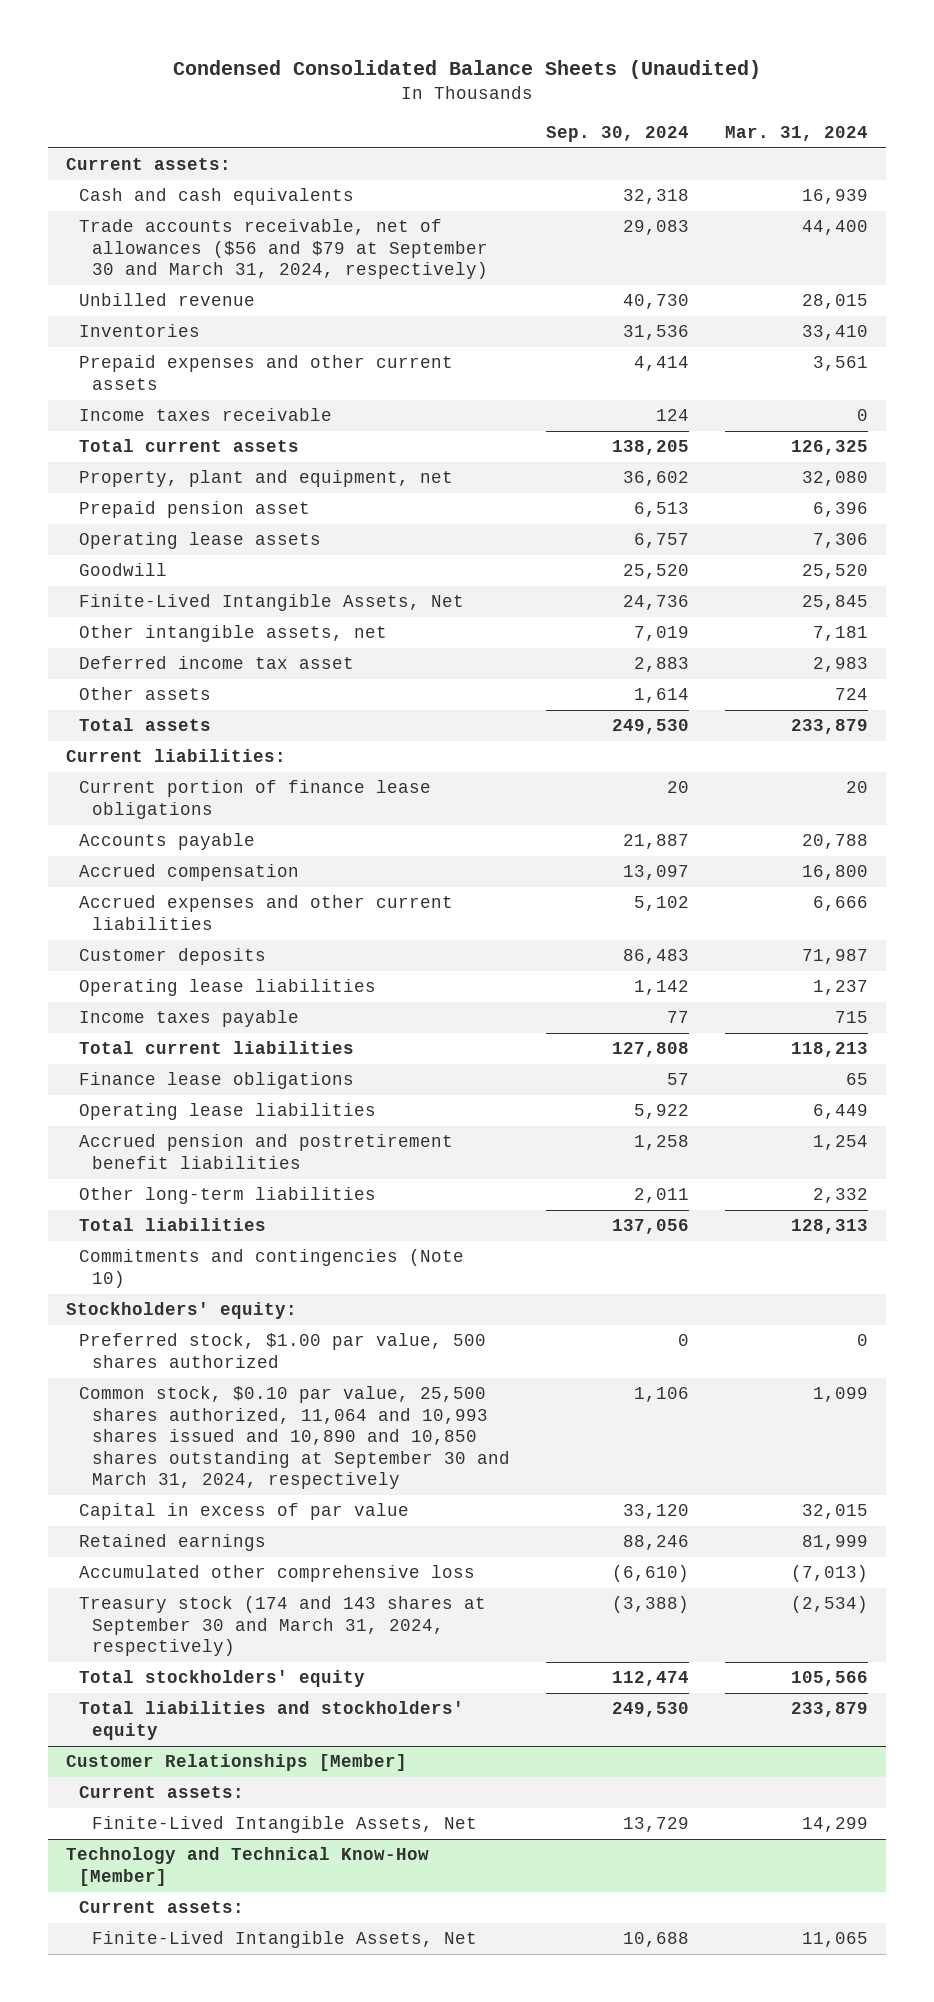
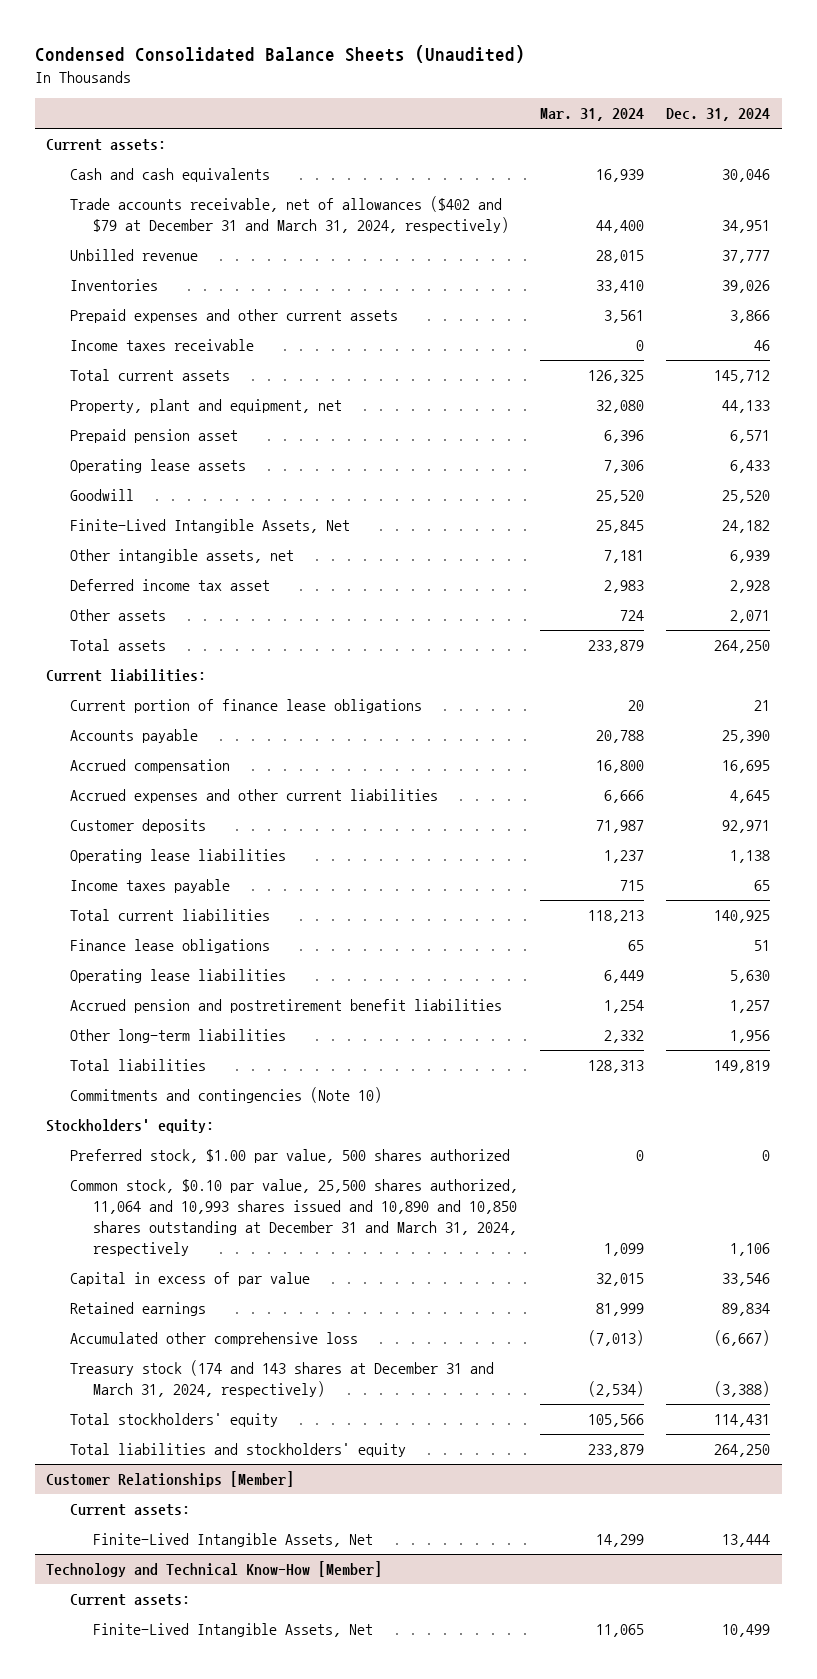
[545,126,689,143] Sep. 30, 2024 -> none
none -> [666,108,771,122] Dec. 31, 2024
[79,219,489,280] Trade accounts receivable, net of allowances ($56 and $79 at September 30 and March 31, 2024, respectively) -> [69,196,510,234] Trade accounts receivable, net of allowances ($402 and $79 at December 31 and March 31, 2024, respectively)
[79,1386,511,1490] Common stock, $0.10 par value, 25,500 shares authorized, 11,064 and 10,993 shares issued and 10,890 and 10,850 shares outstanding at September 30 and March 31, 2024, respectively -> [69,1179,518,1256] Common stock, $0.10 par value, 25,500 shares authorized, 11,064 and 10,993 shares issued and 10,890 and 10,850 shares outstanding at December 31 and March 31, 2024, respectively
[79,1596,487,1657] Treasury stock (174 and 143 shares at September 30 and March 31, 2024, respectively) -> [69,1360,494,1398] Treasury stock (174 and 143 shares at December 31 and March 31, 2024, respectively)

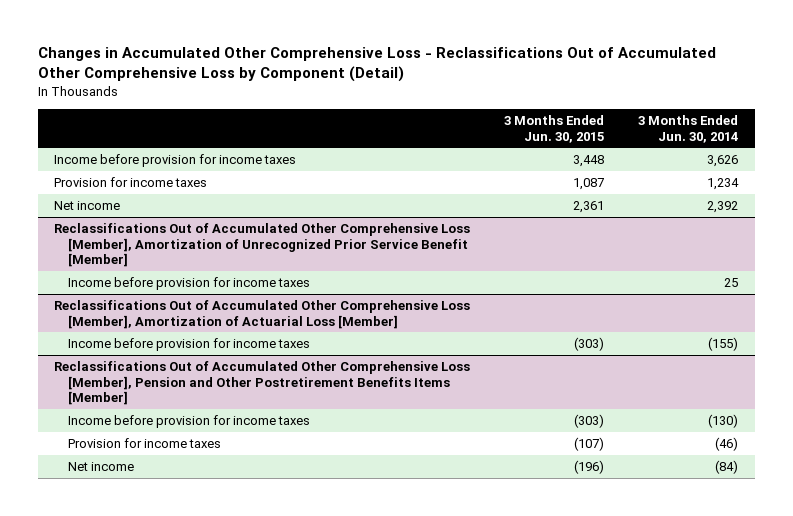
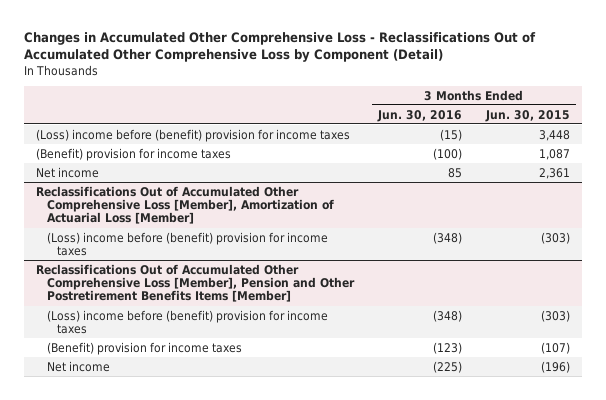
[638,115,739,143] 3 Months Ended Jun. 30, 2014 -> none
none -> [376,109,462,122] Jun. 30, 2016
[54,153,297,167] Income before provision for income taxes -> [36,128,351,142] (Loss) income before (benefit) provision for income taxes
[54,176,208,187] Provision for income taxes -> [36,147,232,161] (Benefit) provision for income taxes
[54,222,471,268] Reclassifications Out of Accumulated Other Comprehensive Loss [Member], Amortization of Unrecognized Prior Service Benefit [Member] -> none
[68,276,311,290] Income before provision for income taxes -> none
[68,337,311,351] Income before provision for income taxes -> [46,231,328,256] (Loss) income before (benefit) provision for income taxes
[68,414,311,428] Income before provision for income taxes -> [46,309,328,334] (Loss) income before (benefit) provision for income taxes
[68,437,222,448] Provision for income taxes -> [46,341,242,355] (Benefit) provision for income taxes

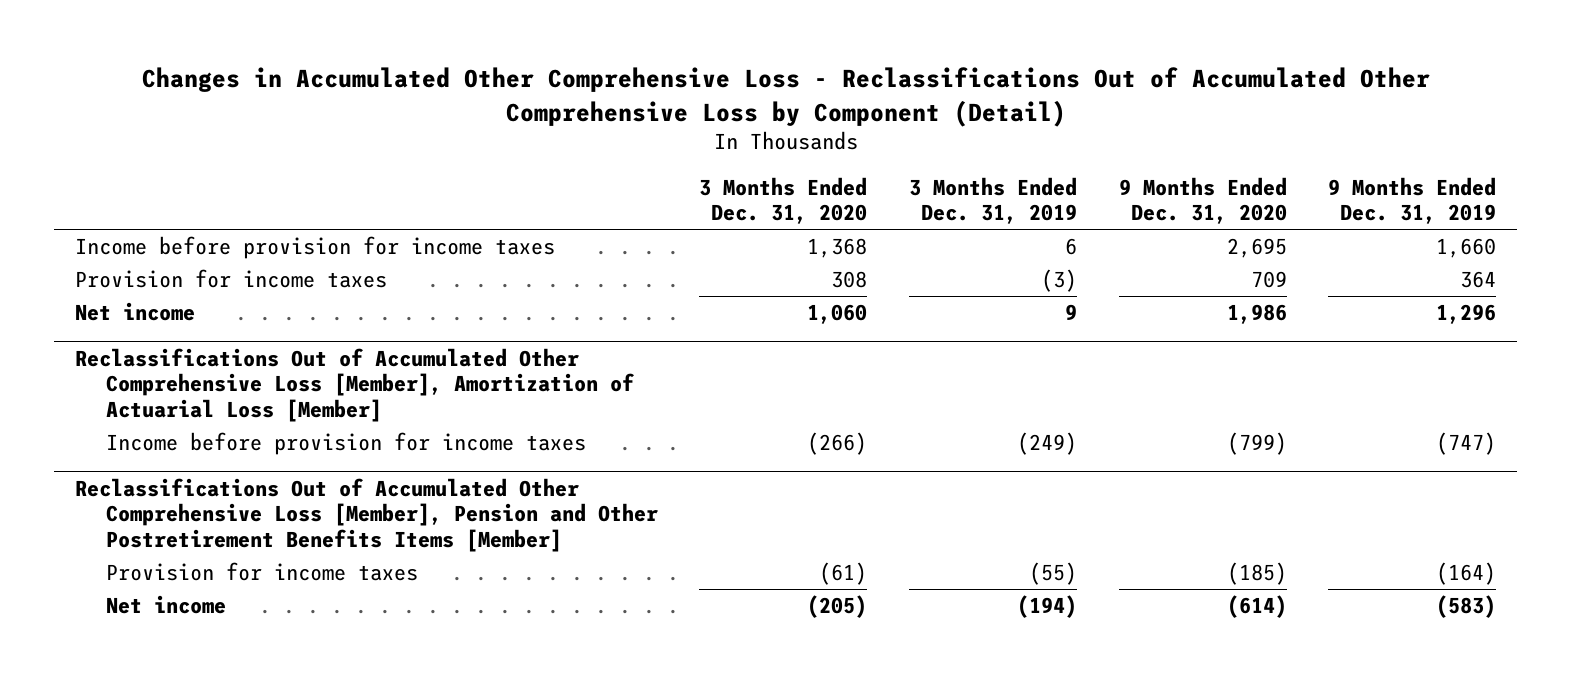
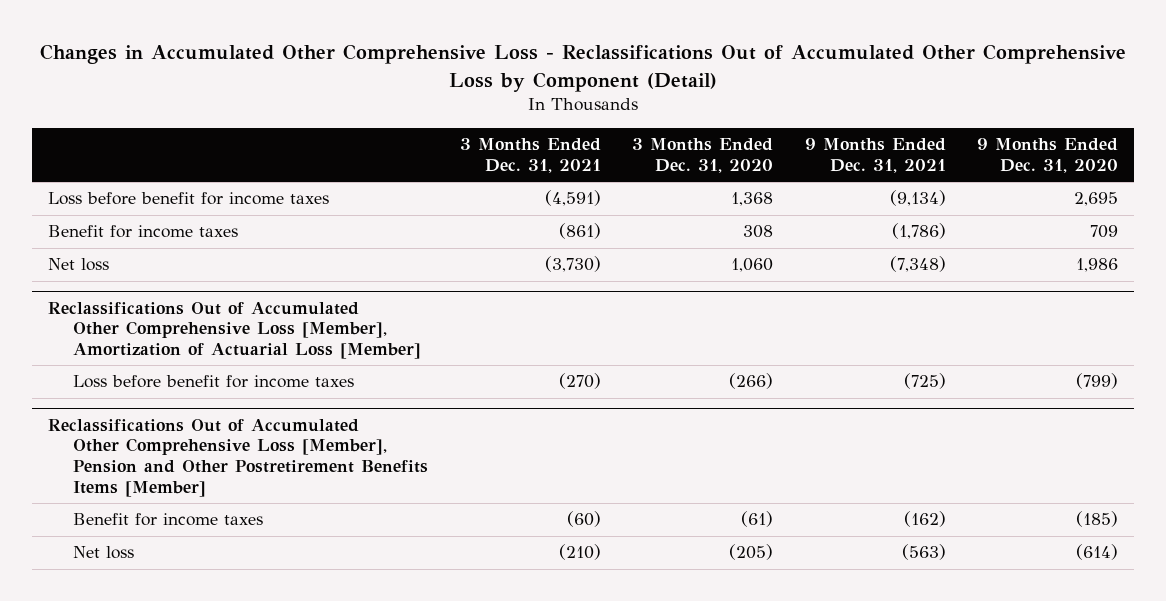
[909,176,1078,225] 3 Months Ended Dec. 31, 2019 -> none
[1328,176,1497,225] 9 Months Ended Dec. 31, 2019 -> none
none -> [459,138,601,173] 3 Months Ended Dec. 31, 2021
none -> [804,138,946,173] 9 Months Ended Dec. 31, 2021
[74,235,555,259] Income before provision for income taxes -> [48,192,330,206] Loss before benefit for income taxes
[74,268,387,288] Provision for income taxes -> [48,225,239,239] Benefit for income taxes
[74,301,195,321] Net income -> [48,258,110,272] Net loss
[105,431,586,455] Income before provision for income taxes -> [73,375,355,389] Loss before benefit for income taxes
[105,561,418,581] Provision for income taxes -> [73,513,264,527] Benefit for income taxes
[105,594,226,614] Net income -> [73,546,135,560] Net loss

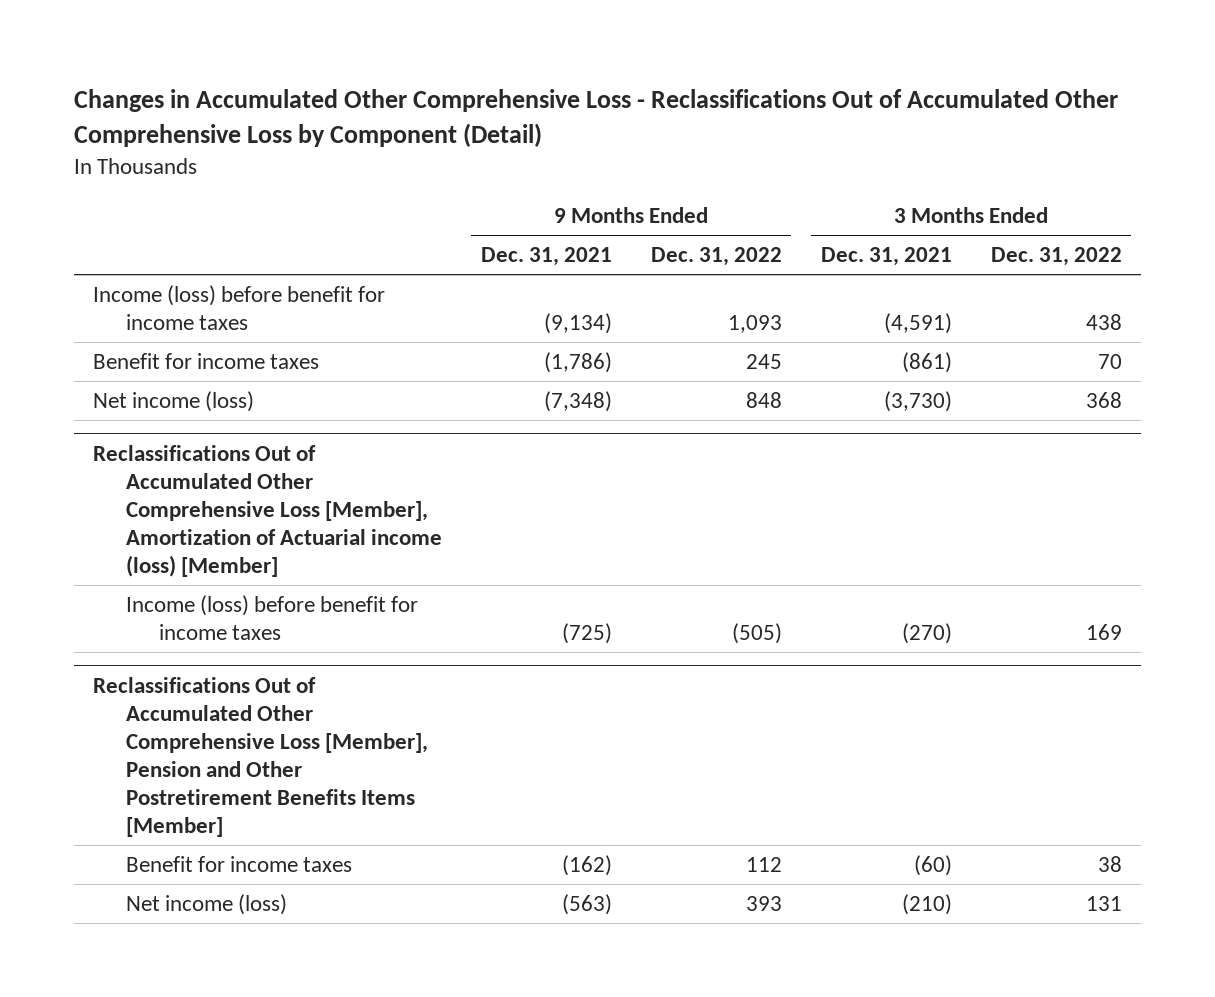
[632,138,774,173] 3 Months Ended Dec. 31, 2020 -> none
[976,138,1118,173] 9 Months Ended Dec. 31, 2020 -> none
none -> [650,246,782,266] Dec. 31, 2022
none -> [990,246,1122,266] Dec. 31, 2022
[48,192,330,206] Loss before benefit for income taxes -> [93,284,386,330] Income (loss) before benefit for income taxes
[48,258,110,272] Net loss -> [93,390,255,412] Net income (loss)
[48,301,422,360] Reclassifications Out of Accumulated Other Comprehensive Loss [Member], Amortization of Actuarial Loss [Member] -> [93,444,442,577] Reclassifications Out of Accumulated Other Comprehensive Loss [Member], Amortization of Actuarial income (loss) [Member]
[73,375,355,389] Loss before benefit for income taxes -> [125,594,418,640] Income (loss) before benefit for income taxes
[73,546,135,560] Net loss -> [125,893,287,915] Net income (loss)

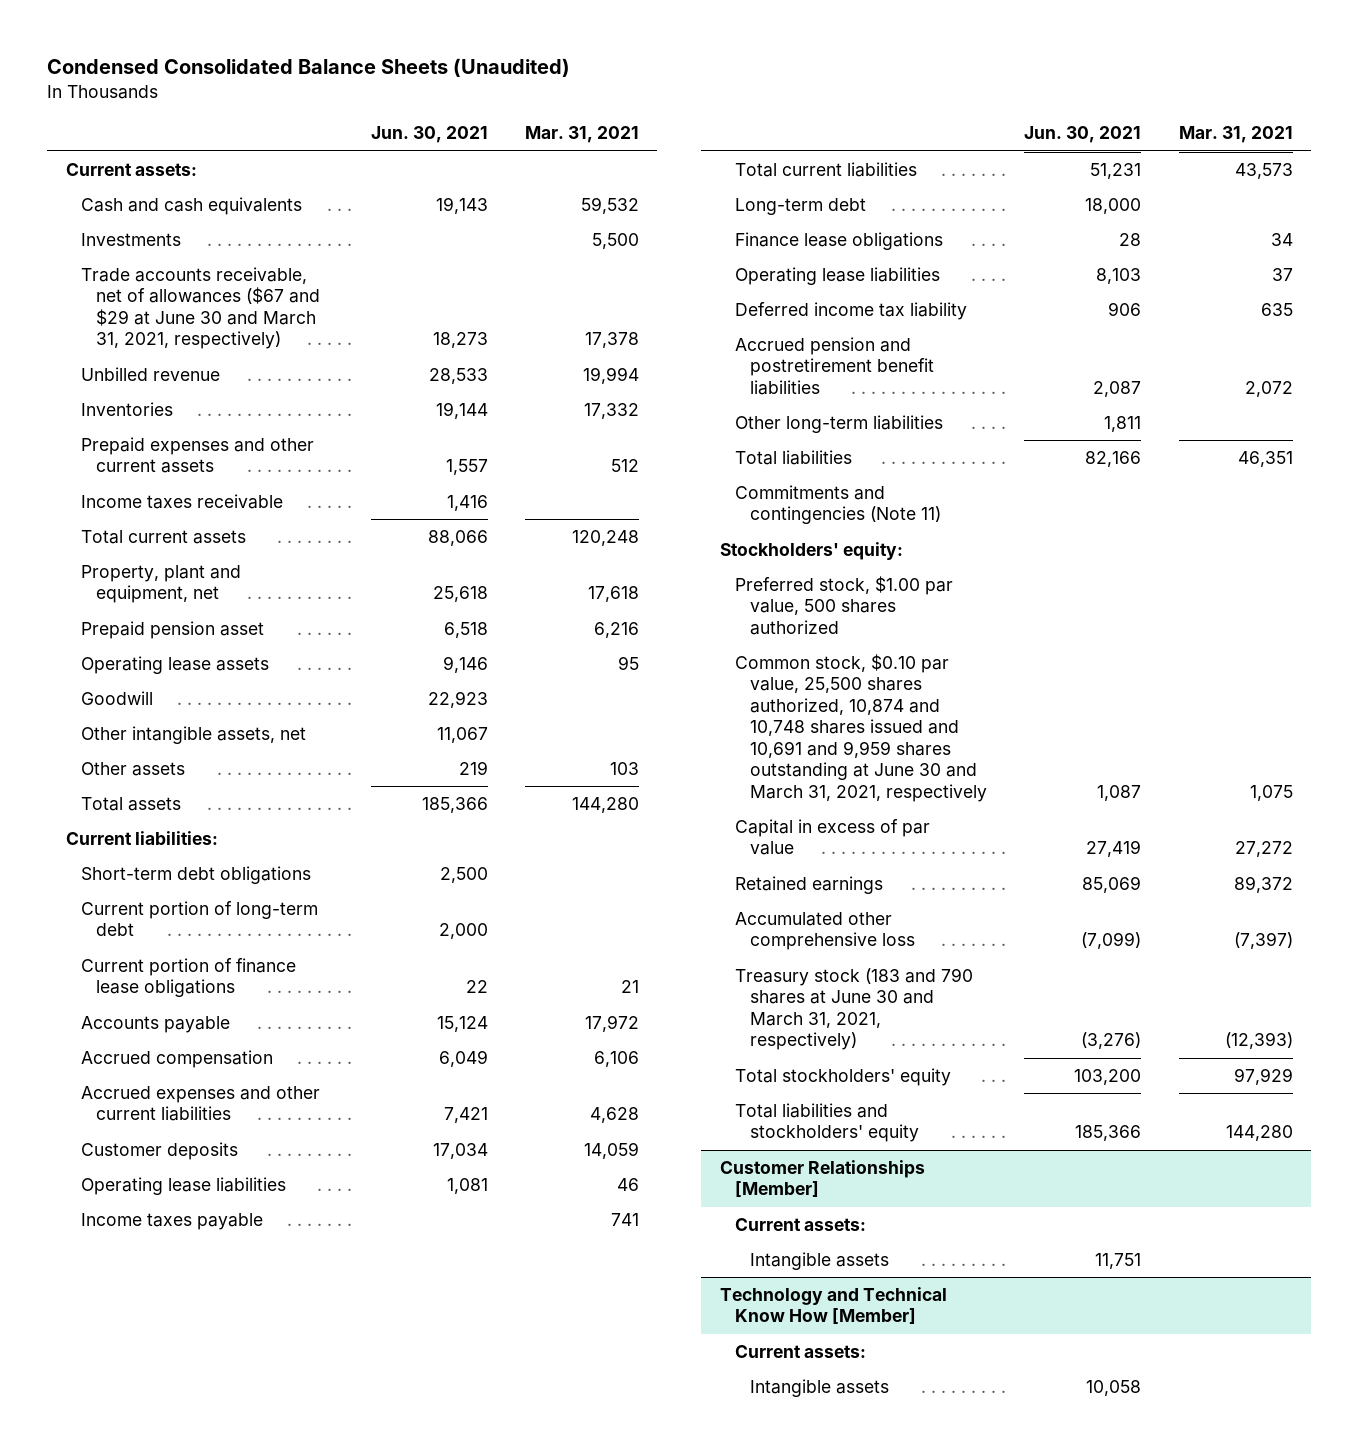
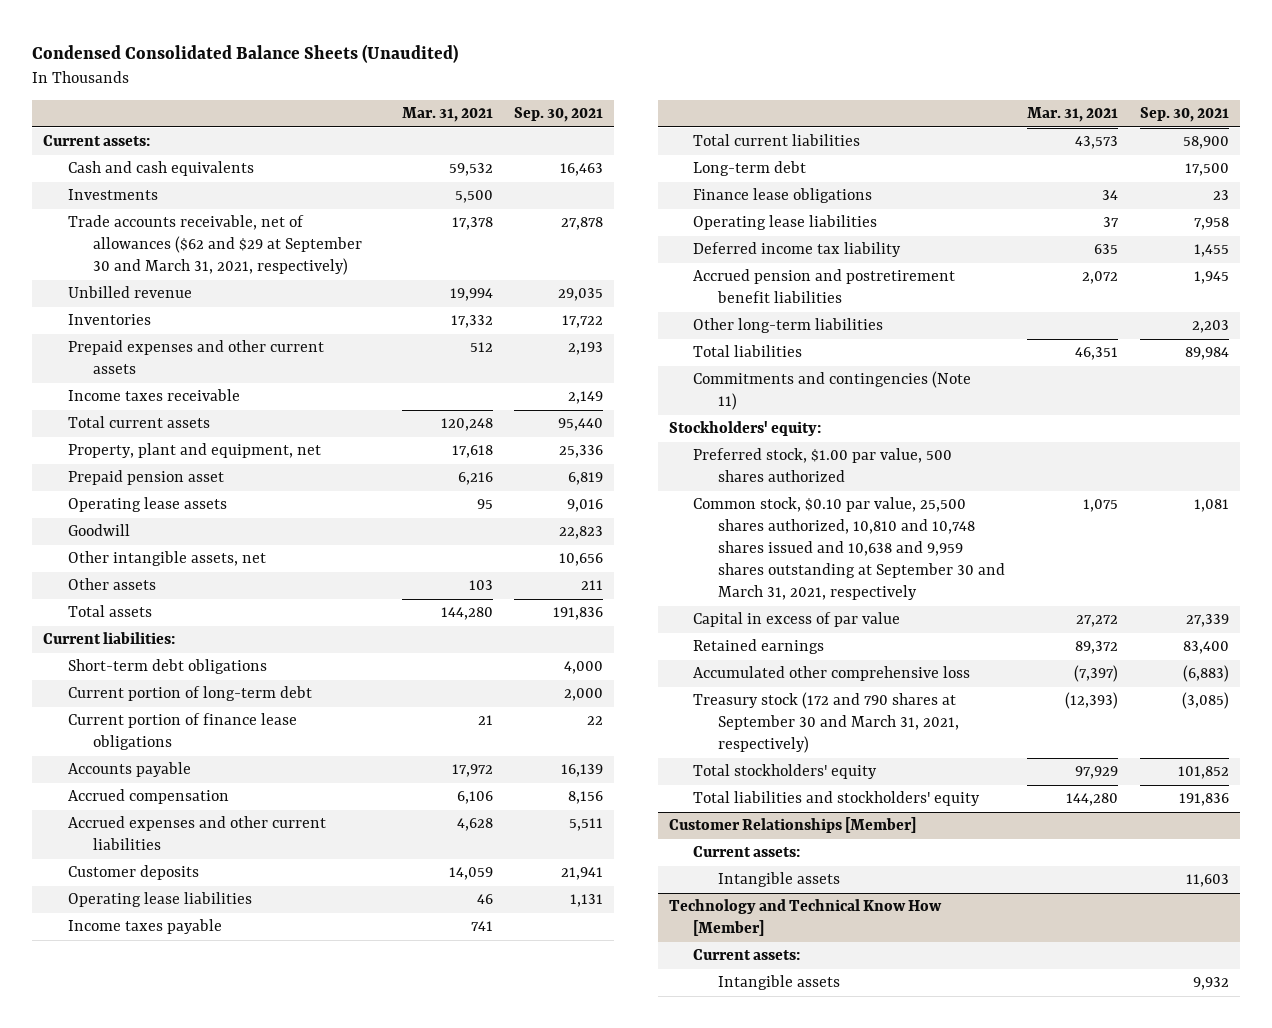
[370,126,488,144] Jun. 30, 2021 -> none
none -> [514,107,604,123] Sep. 30, 2021
[81,267,321,350] Trade accounts receivable, net of allowances ($67 and $29 at June 30 and March 31, 2021, respectively) -> [68,215,362,276] Trade accounts receivable, net of allowances ($62 and $29 at September 30 and March 31, 2021, respectively)
[734,654,988,802] Common stock, $0.10 par value, 25,500 shares authorized, 10,874 and 10,748 shares issued and 10,691 and 9,959 shares outstanding at June 30 and March 31, 2021, respectively -> [693,497,1006,601] Common stock, $0.10 par value, 25,500 shares authorized, 10,810 and 10,748 shares issued and 10,638 and 9,959 shares outstanding at September 30 and March 31, 2021, respectively
[734,968,973,1051] Treasury stock (183 and 790 shares at June 30 and March 31, 2021, respectively) -> [693,692,960,754] Treasury stock (172 and 790 shares at September 30 and March 31, 2021, respectively)

